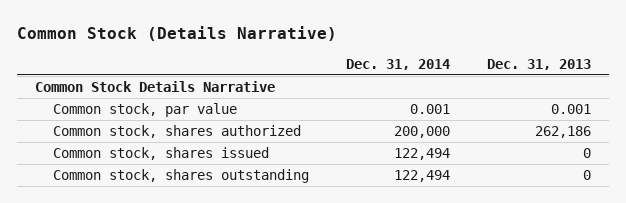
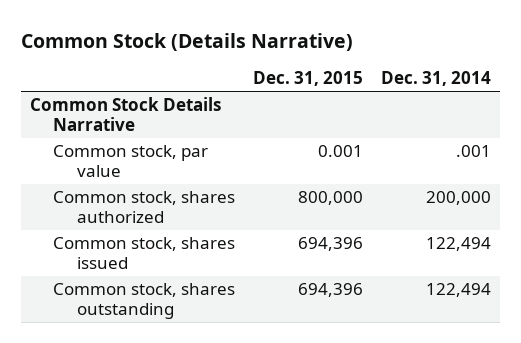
[486,58,591,70] Dec. 31, 2013 -> none
none -> [253,70,364,86] Dec. 31, 2015
[410,104,451,115] 0.001 -> [455,145,491,158] .001

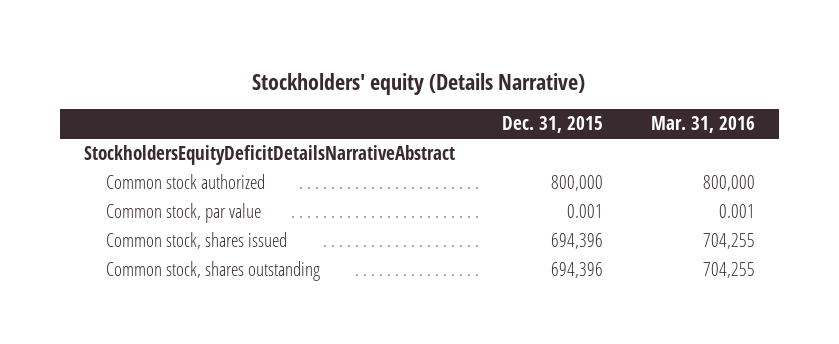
[21,32,354,51] Common Stock (Details Narrative) -> [252,72,586,95] Stockholders' equity (Details Narrative)
[380,70,491,86] Dec. 31, 2014 -> none
none -> [650,116,755,134] Mar. 31, 2016
[30,97,222,131] Common Stock Details Narrative -> none
none -> [83,145,455,166] StockholdersEquityDeficitDetailsNarrativeAbstract
none -> [106,174,266,190] Common stock authorized
[53,191,236,223] Common stock, shares authorized -> none

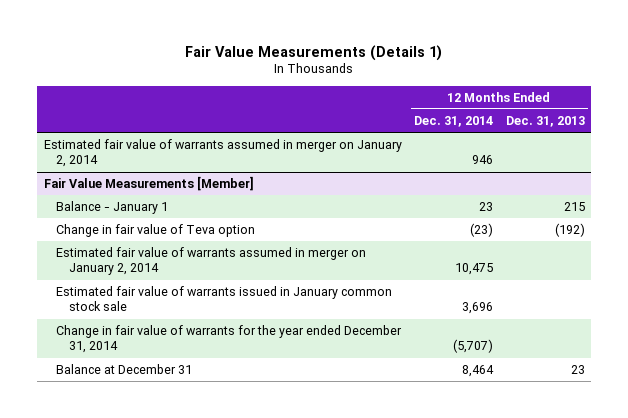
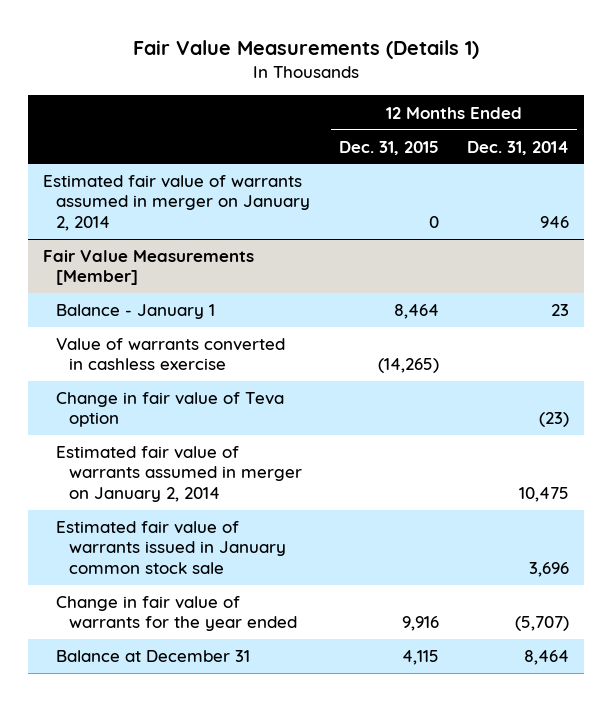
[505,116,585,128] Dec. 31, 2013 -> none
none -> [338,140,439,155] Dec. 31, 2015
none -> [55,338,285,371] Value of warrants converted in cashless exercise
[56,325,403,354] Change in fair value of warrants for the year ended December 31, 2014 -> [55,596,298,632] Change in fair value of warrants for the year ended

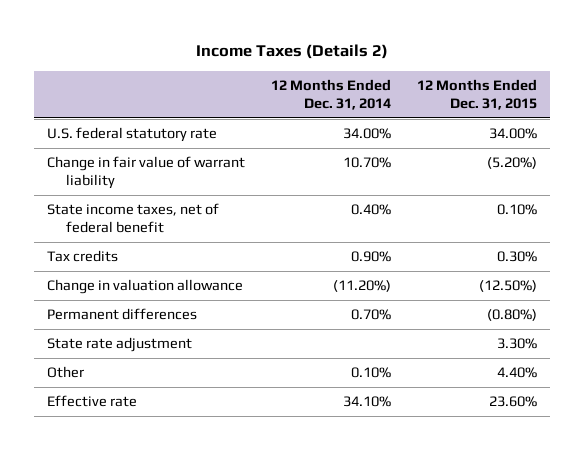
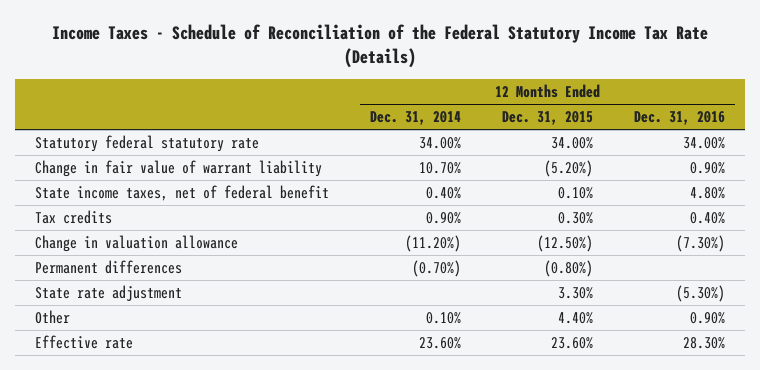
[195,44,388,60] Income Taxes (Details 2) -> [52,24,709,69] Income Taxes - Schedule of Reconciliation of the Federal Statutory Income Tax Rate (Details)
none -> [634,111,726,126] Dec. 31, 2016
[47,126,218,142] U.S. federal statutory rate -> [35,135,260,153] Statutory federal statutory rate
[350,308,391,320] 0.70% -> [412,260,462,278] (0.70%)
[342,395,391,407] 34.10% -> [419,337,462,350] 23.60%

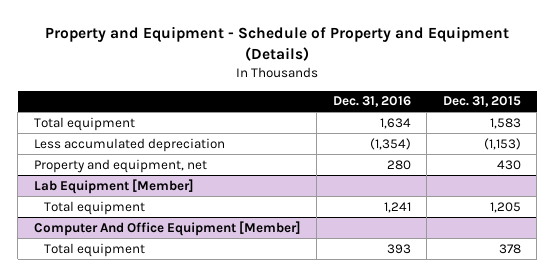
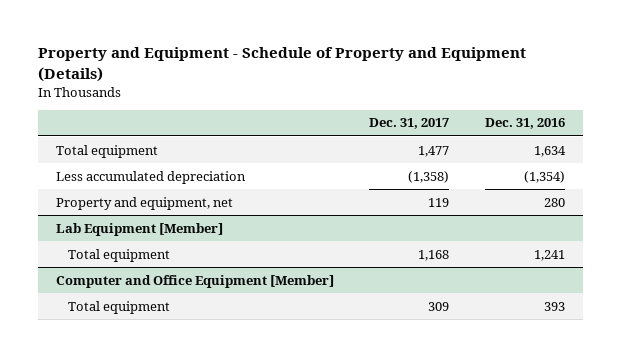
[442,96,521,108] Dec. 31, 2015 -> none
none -> [369,118,450,130] Dec. 31, 2017
[33,220,301,236] Computer And Office Equipment [Member] -> [55,274,334,288] Computer and Office Equipment [Member]

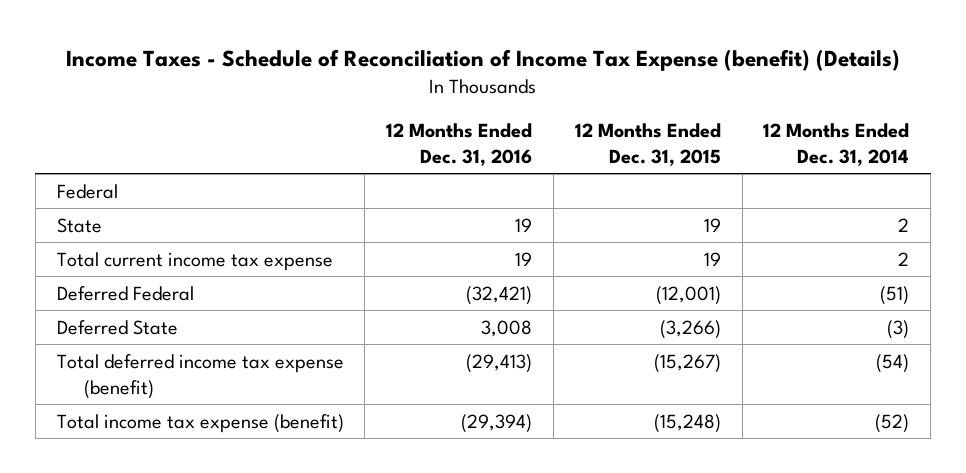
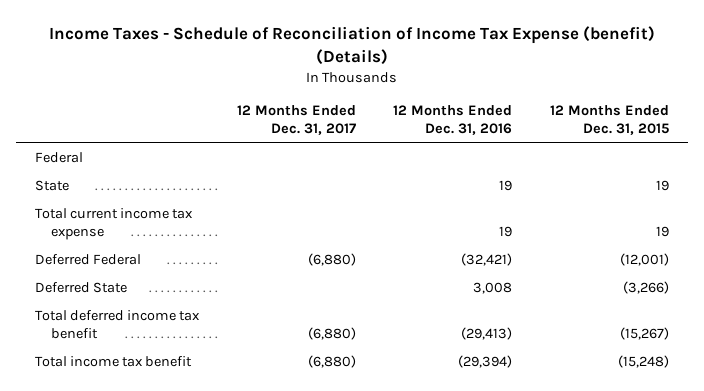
[763,122,910,166] 12 Months Ended Dec. 31, 2014 -> none
none -> [236,105,356,135] 12 Months Ended Dec. 31, 2017
[56,353,344,399] Total deferred income tax expense (benefit) -> [34,309,200,339] Total deferred income tax benefit
[56,413,344,433] Total income tax expense (benefit) -> [34,355,192,367] Total income tax benefit

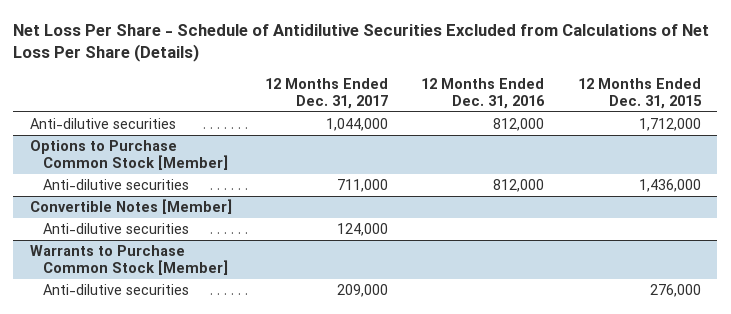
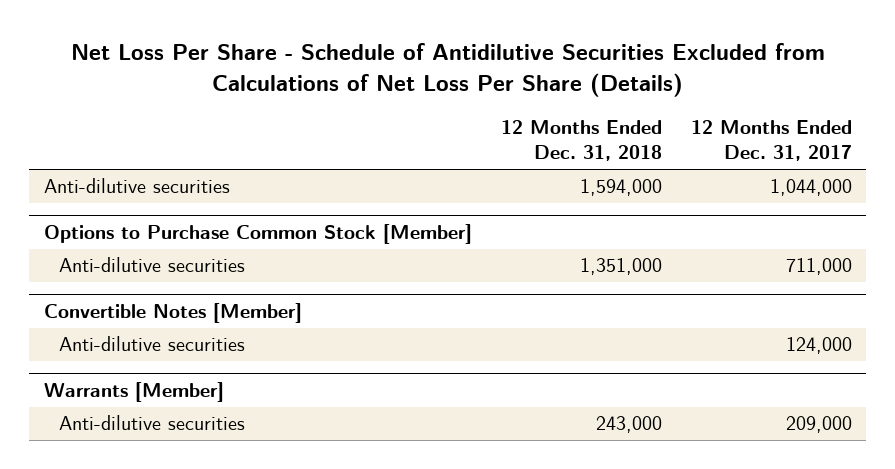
[421,77,546,109] 12 Months Ended Dec. 31, 2016 -> none
[577,77,702,109] 12 Months Ended Dec. 31, 2015 -> none
none -> [500,119,662,162] 12 Months Ended Dec. 31, 2018
[29,244,229,276] Warrants to Purchase Common Stock [Member] -> [43,382,224,403] Warrants [Member]

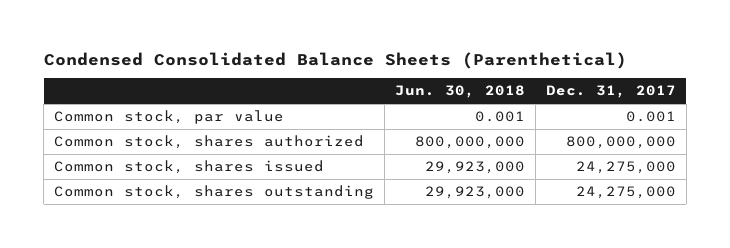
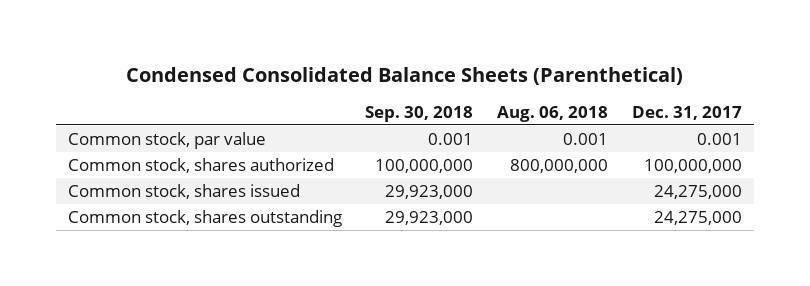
[394,85,525,99] Jun. 30, 2018 -> none
none -> [365,105,474,122] Sep. 30, 2018
none -> [497,105,609,122] Aug. 06, 2018
[565,136,676,150] 800,000,000 -> [644,159,743,174] 100,000,000

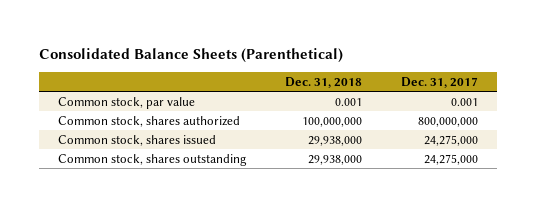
[125,66,683,85] Condensed Consolidated Balance Sheets (Parenthetical) -> [38,48,343,64] Consolidated Balance Sheets (Parenthetical)
[365,105,474,122] Sep. 30, 2018 -> none
[497,105,609,122] Aug. 06, 2018 -> none
none -> [284,76,362,88] Dec. 31, 2018
[644,159,743,174] 100,000,000 -> [417,116,478,127] 800,000,000

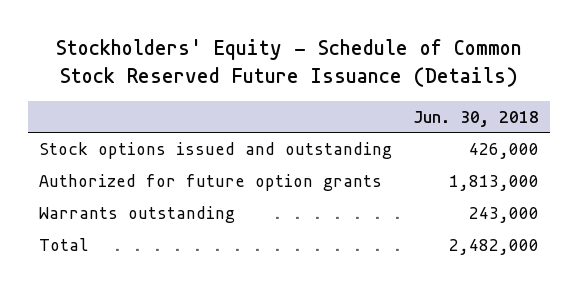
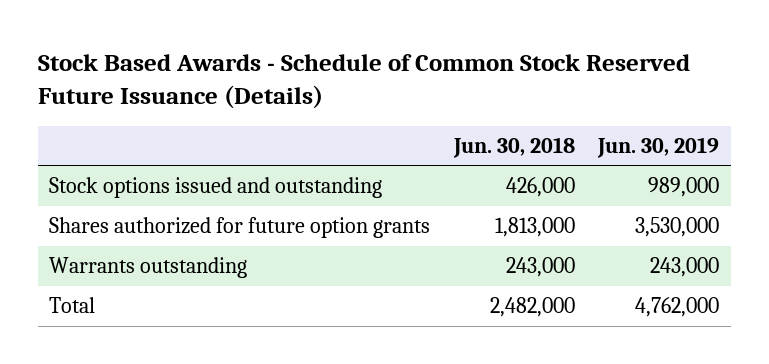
[55,39,522,87] Stockholders' Equity - Schedule of Common Stock Reserved Future Issuance (Details) -> [37,53,690,110] Stock Based Awards - Schedule of Common Stock Reserved Future Issuance (Details)
none -> [597,136,720,158] Jun. 30, 2019
[38,173,382,191] Authorized for future option grants -> [49,217,431,239] Shares authorized for future option grants

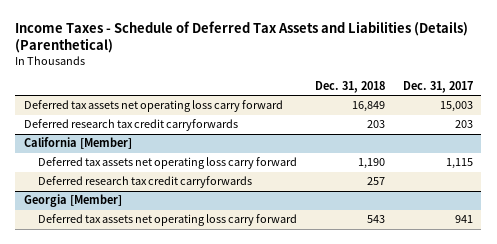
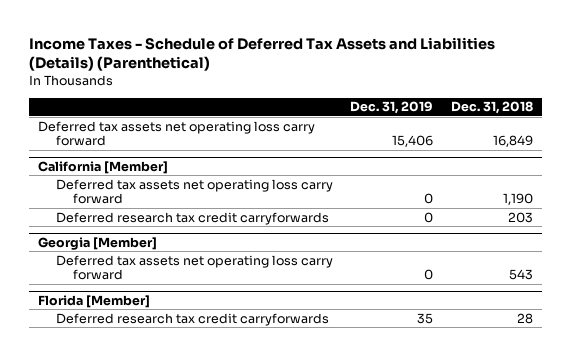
[402,80,473,93] Dec. 31, 2017 -> none
none -> [350,101,434,115] Dec. 31, 2019
[24,119,239,132] Deferred research tax credit carryforwards -> none
[367,177,386,186] 257 -> [508,211,534,223] 203
none -> [38,294,151,308] Florida [Member]
none -> [55,312,329,326] Deferred research tax credit carryforwards

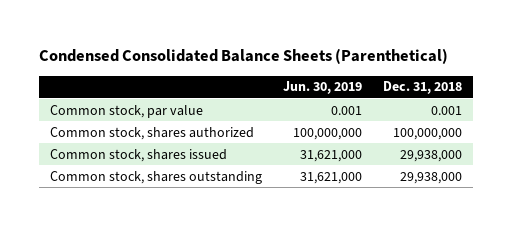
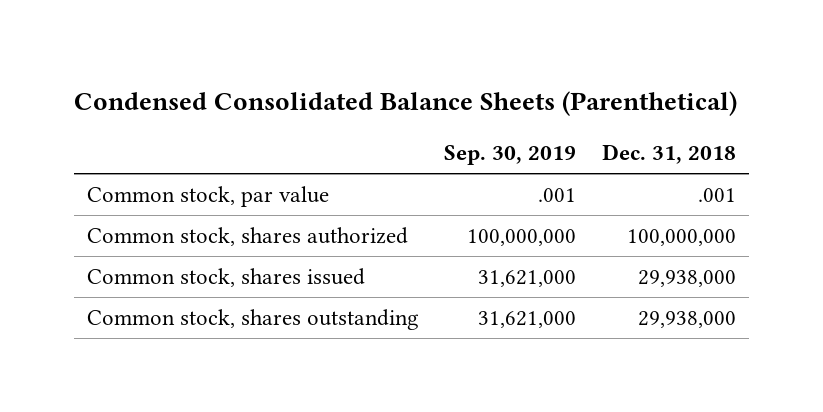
[283,81,363,95] Jun. 30, 2019 -> none
none -> [444,145,577,166] Sep. 30, 2019
[431,105,463,115] 0.001 -> [698,187,737,202] .001

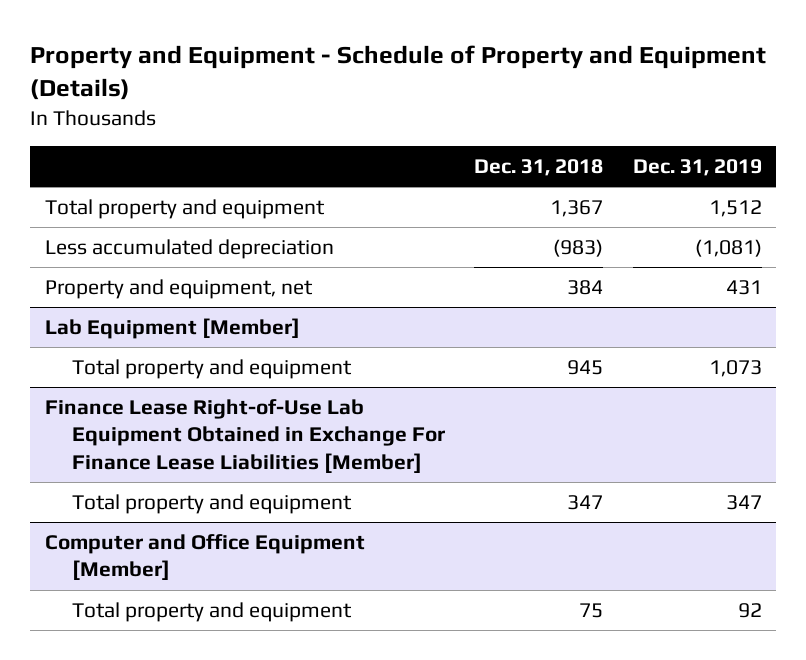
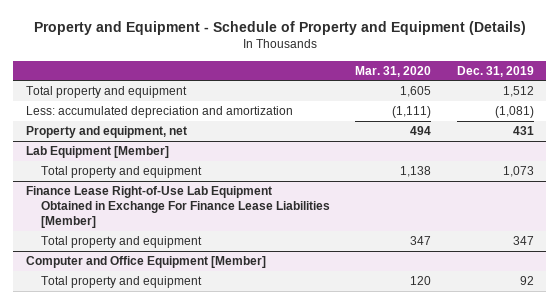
[474,158,604,176] Dec. 31, 2018 -> none
none -> [355,65,432,77] Mar. 31, 2020
[44,239,334,260] Less accumulated depreciation -> [25,106,293,119] Less: accumulated depreciation and amortization

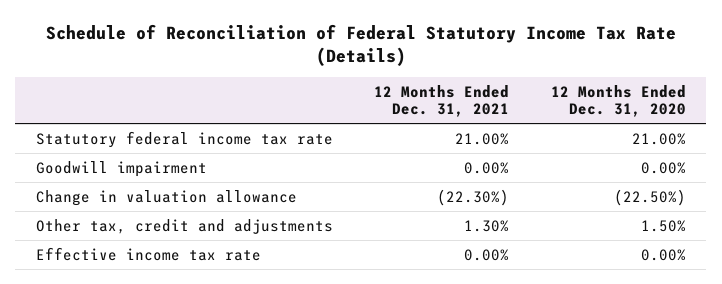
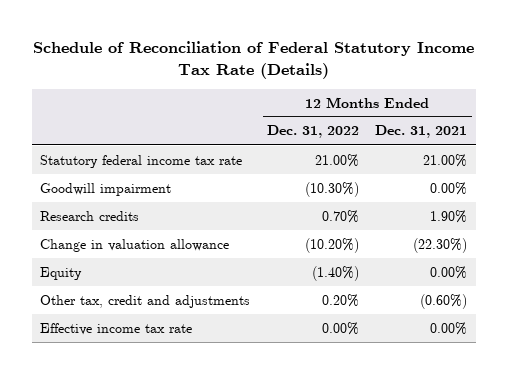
[550,84,686,118] 12 Months Ended Dec. 31, 2020 -> none
none -> [266,125,359,139] Dec. 31, 2022
none -> [40,210,140,221] Research credits
none -> [40,266,83,280] Equity
[464,219,510,232] 1.30% -> [420,293,468,309] (0.60%)

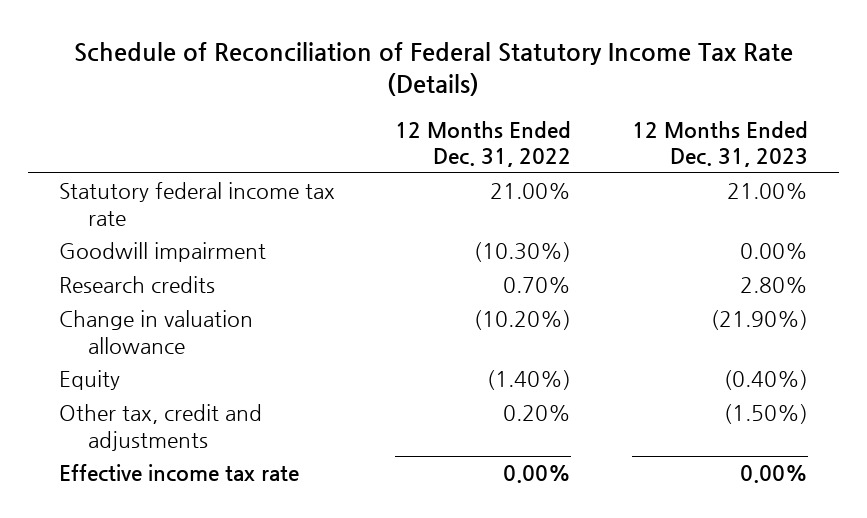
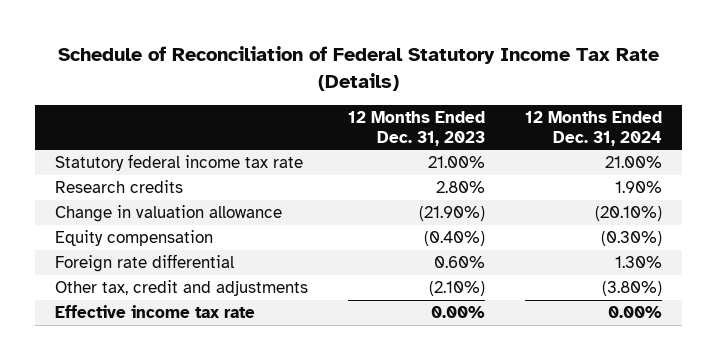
[395,120,572,168] 12 Months Ended Dec. 31, 2022 -> none
none -> [525,110,663,146] 12 Months Ended Dec. 31, 2024
[58,241,266,262] Goodwill impairment -> none
[58,369,120,390] Equity -> [54,230,213,247] Equity compensation
none -> [54,254,234,273] Foreign rate differential
[724,403,809,424] (1.50%) -> [429,281,486,297] (2.10%)

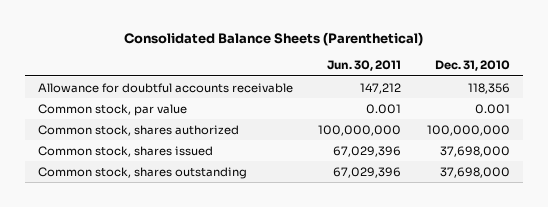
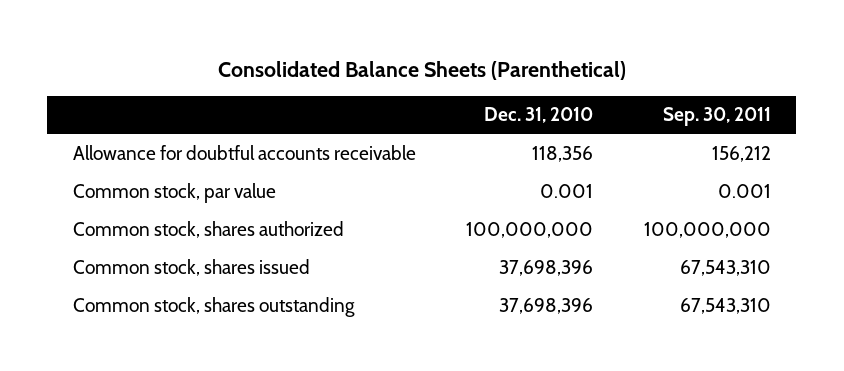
[327,60,402,72] Jun. 30, 2011 -> none
none -> [662,107,771,127] Sep. 30, 2011
[440,145,511,157] 37,698,000 -> [499,259,594,276] 37,698,396
[440,166,511,178] 37,698,000 -> [499,297,594,314] 37,698,396

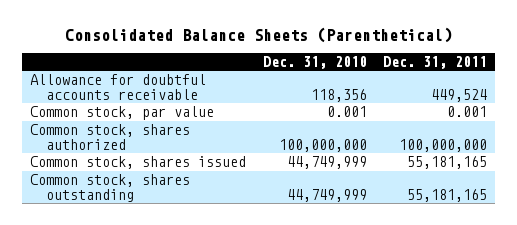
[662,107,771,127] Sep. 30, 2011 -> none
none -> [382,55,487,69] Dec. 31, 2011
[499,259,594,276] 37,698,396 -> [286,156,367,170] 44,749,999
[499,297,594,314] 37,698,396 -> [286,188,367,202] 44,749,999

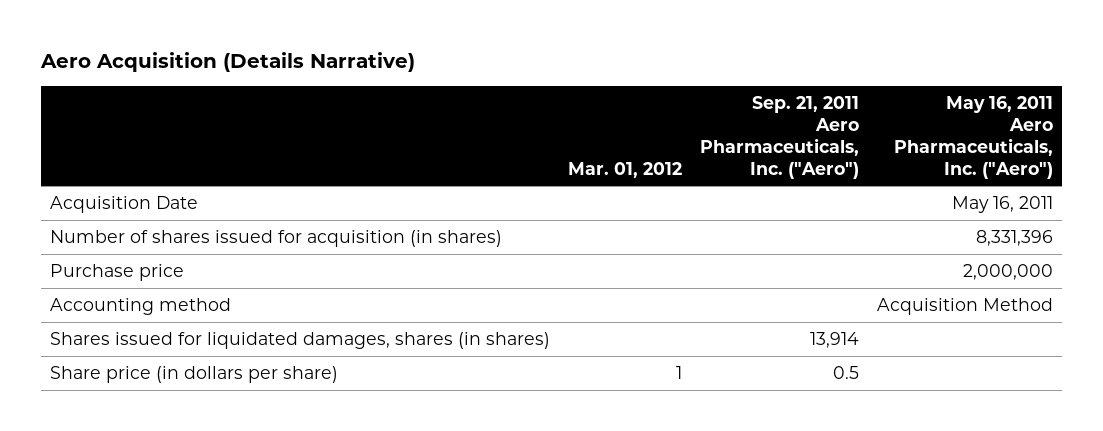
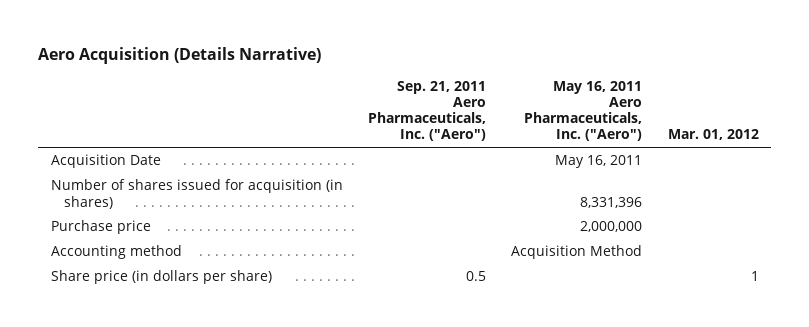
[49,332,550,350] Shares issued for liquidated damages, shares (in shares) -> none

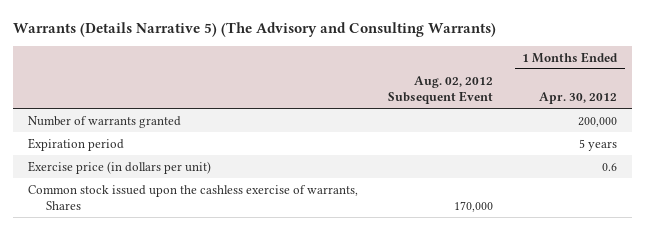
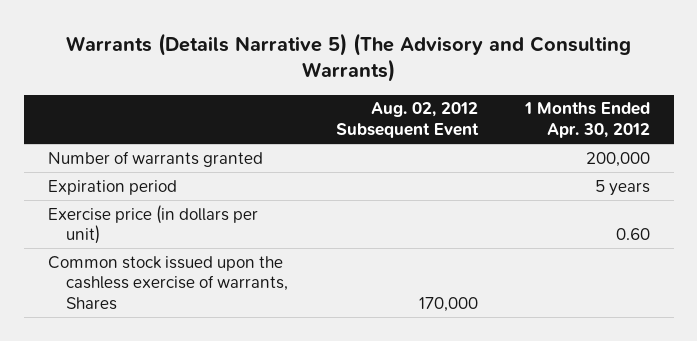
[602,162,618,171] 0.6 -> [615,228,650,241] 0.60

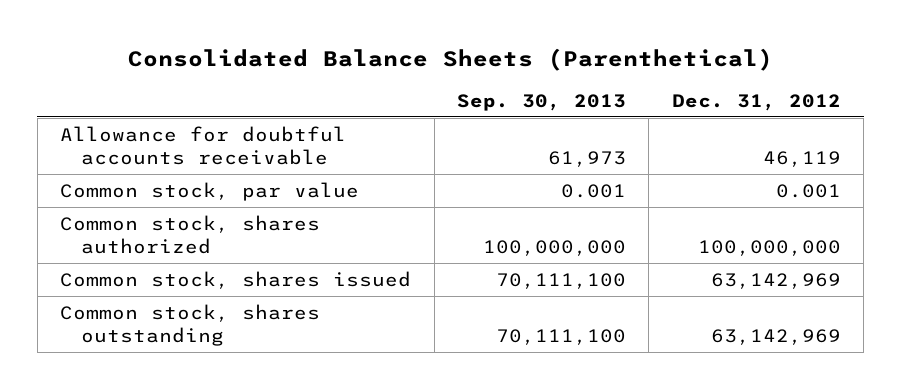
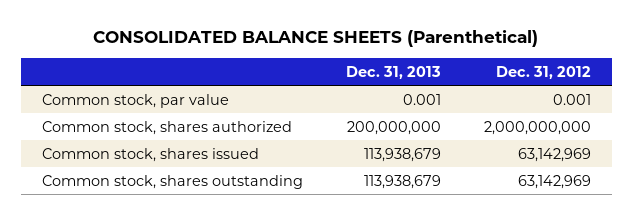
[127,47,773,71] Consolidated Balance Sheets (Parenthetical) -> [93,30,539,48] CONSOLIDATED BALANCE SHEETS (Parenthetical)
[457,93,627,111] Sep. 30, 2013 -> none
none -> [345,65,441,79] Dec. 31, 2013
[60,125,347,165] Allowance for doubtful accounts receivable -> none
[697,239,841,256] 100,000,000 -> [483,120,591,135] 2,000,000,000

